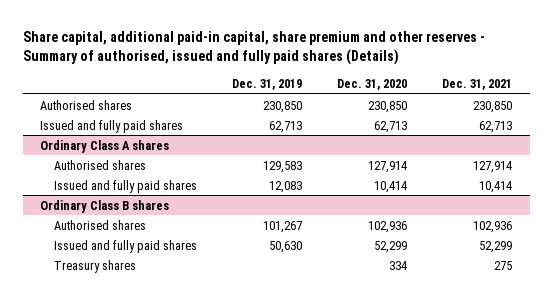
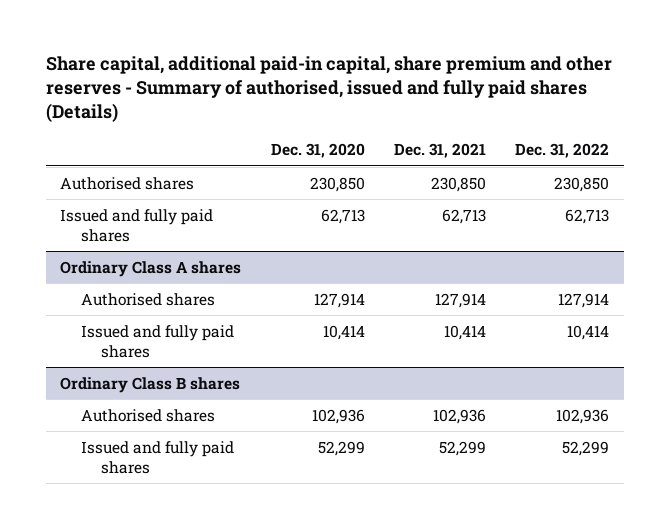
[231,79,302,91] Dec. 31, 2019 -> none
none -> [515,143,610,159] Dec. 31, 2022
[53,259,136,273] Treasury shares -> none

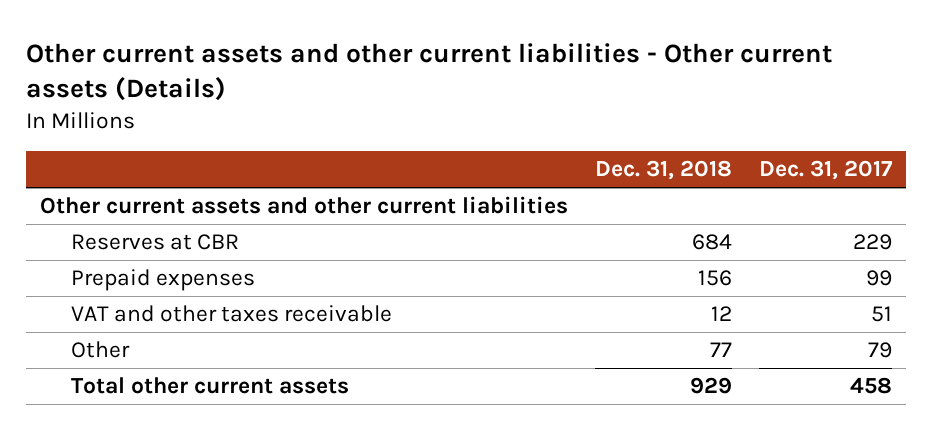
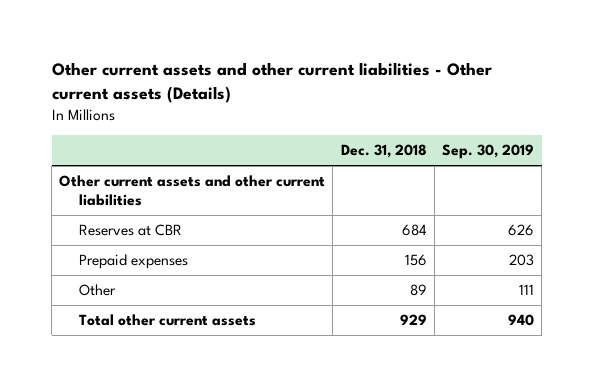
[758,160,893,181] Dec. 31, 2017 -> none
none -> [442,144,535,160] Sep. 30, 2019
[70,305,392,323] VAT and other taxes receivable -> none
[709,342,732,358] 77 -> [409,284,427,297] 89

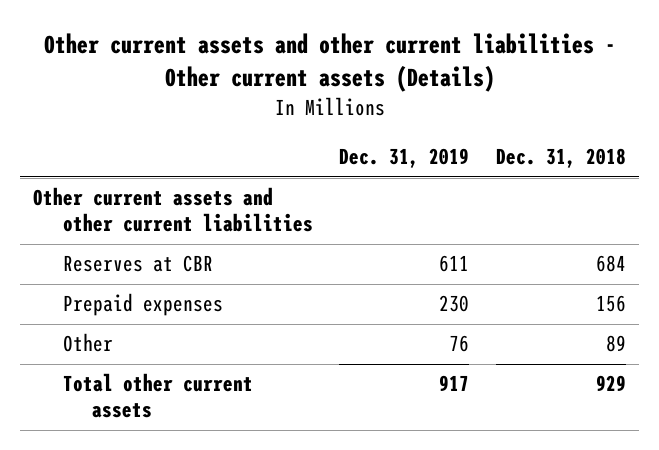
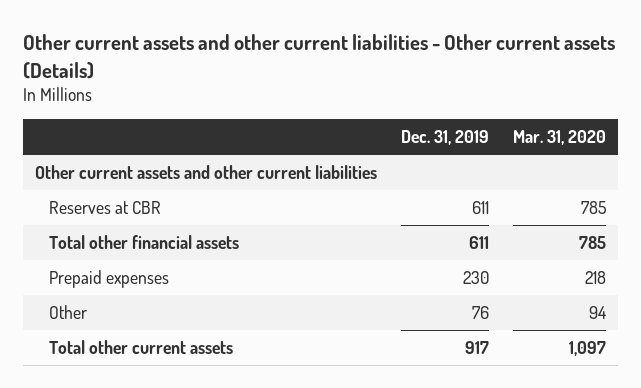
[495,148,626,169] Dec. 31, 2018 -> none
none -> [512,130,606,146] Mar. 31, 2020
none -> [48,235,239,250] Total other financial assets

